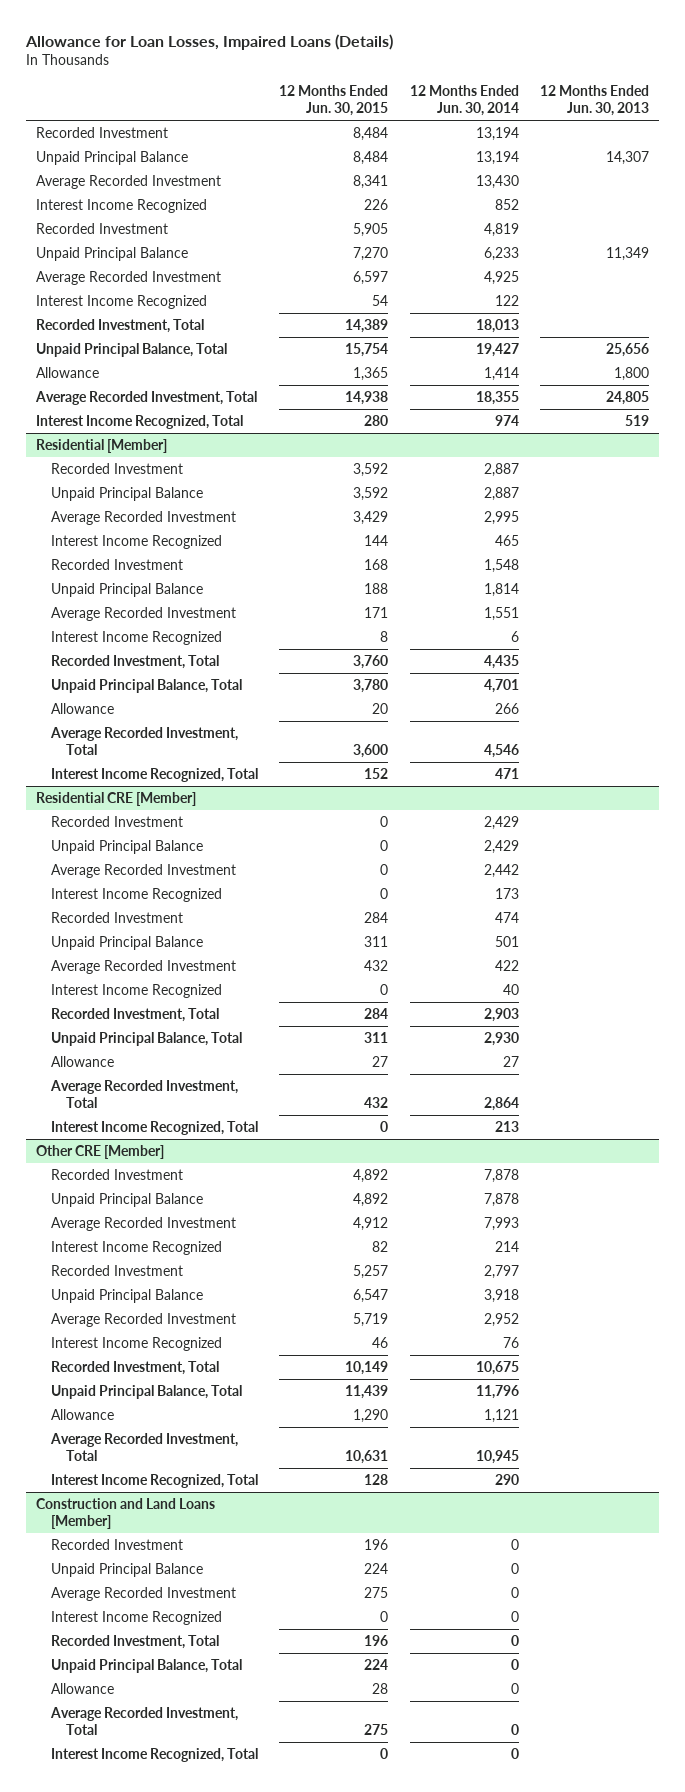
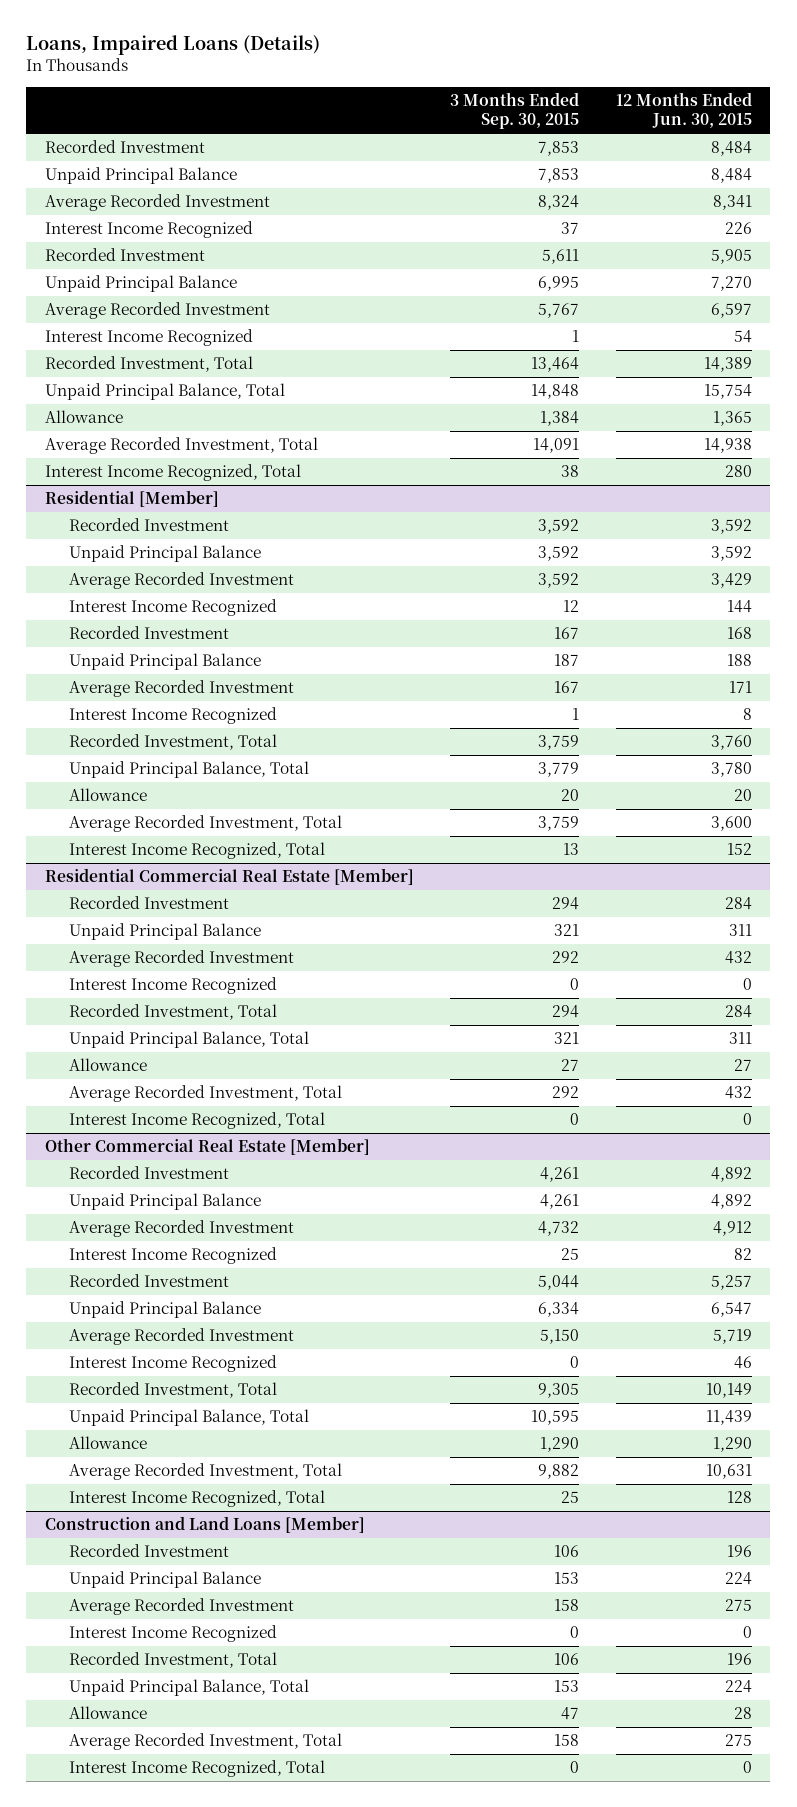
[24,34,393,51] Allowance for Loan Losses, Impaired Loans (Details) -> [26,35,321,56] Loans, Impaired Loans (Details)
[409,85,519,117] 12 Months Ended Jun. 30, 2014 -> none
[539,85,649,117] 12 Months Ended Jun. 30, 2013 -> none
none -> [450,91,580,130] 3 Months Ended Sep. 30, 2015
[51,815,184,827] Recorded Investment -> none
[51,839,204,854] Unpaid Principal Balance -> none
[51,863,237,878] Average Recorded Investment -> none
[51,887,223,902] Interest Income Recognized -> none
[36,791,197,806] Residential CRE [Member] -> [44,868,414,886] Residential Commercial Real Estate [Member]
[36,1144,165,1159] Other CRE [Member] -> [44,1138,370,1156] Other Commercial Real Estate [Member]

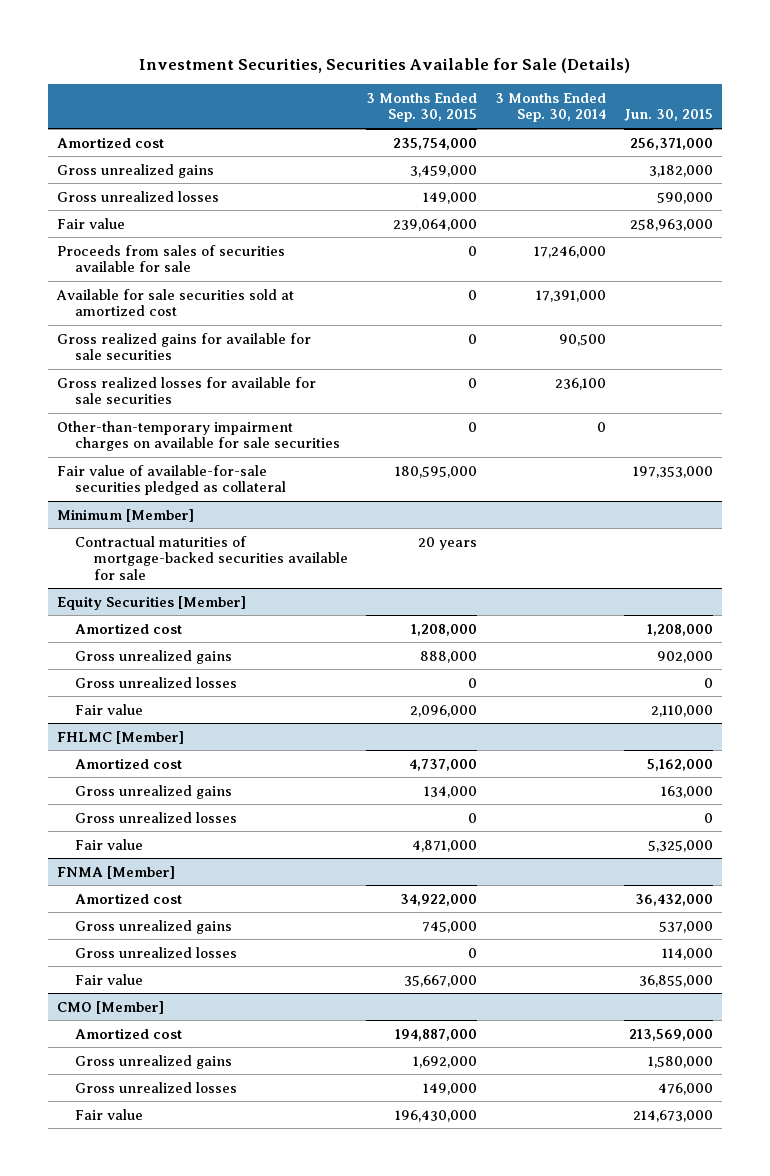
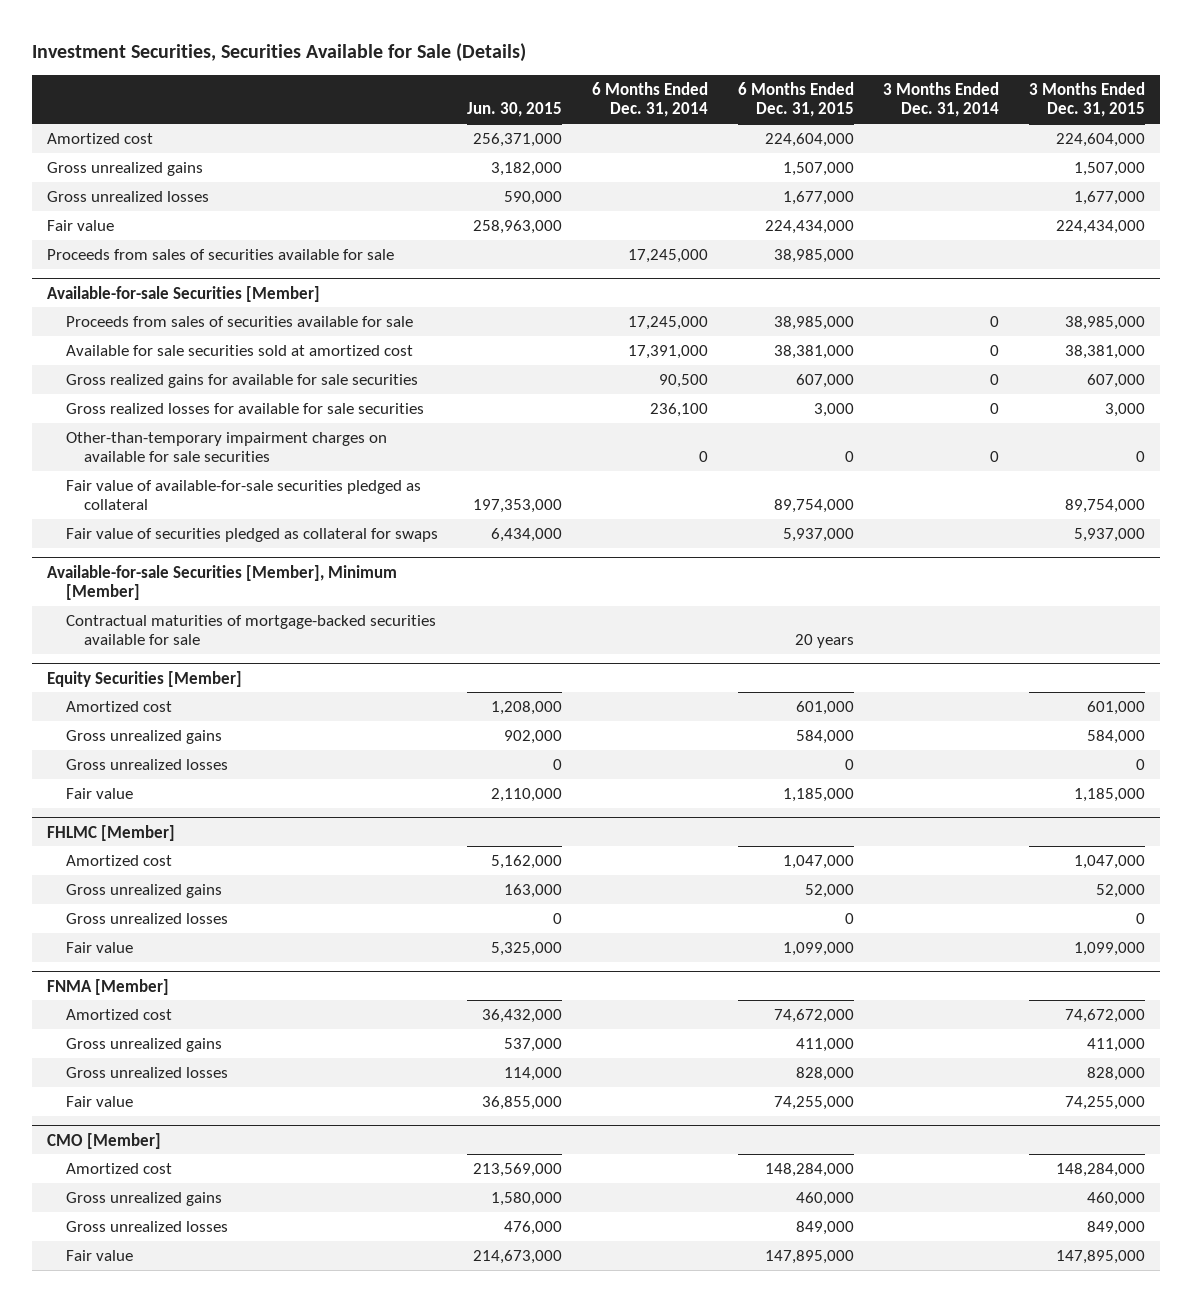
[365,92,477,123] 3 Months Ended Sep. 30, 2015 -> none
[494,92,606,123] 3 Months Ended Sep. 30, 2014 -> none
none -> [592,81,709,118] 6 Months Ended Dec. 31, 2014
none -> [737,81,854,118] 6 Months Ended Dec. 31, 2015
none -> [883,81,1000,118] 3 Months Ended Dec. 31, 2014
none -> [1029,81,1146,118] 3 Months Ended Dec. 31, 2015
none -> [46,285,320,302] Available-for-sale Securities [Member]
none -> [65,315,413,327] Proceeds from sales of securities available for sale
[56,508,194,522] Minimum [Member] -> none
none -> [65,527,438,542] Fair value of securities pledged as collateral for swaps
none -> [46,564,397,600] Available-for-sale Securities [Member], Minimum [Member]

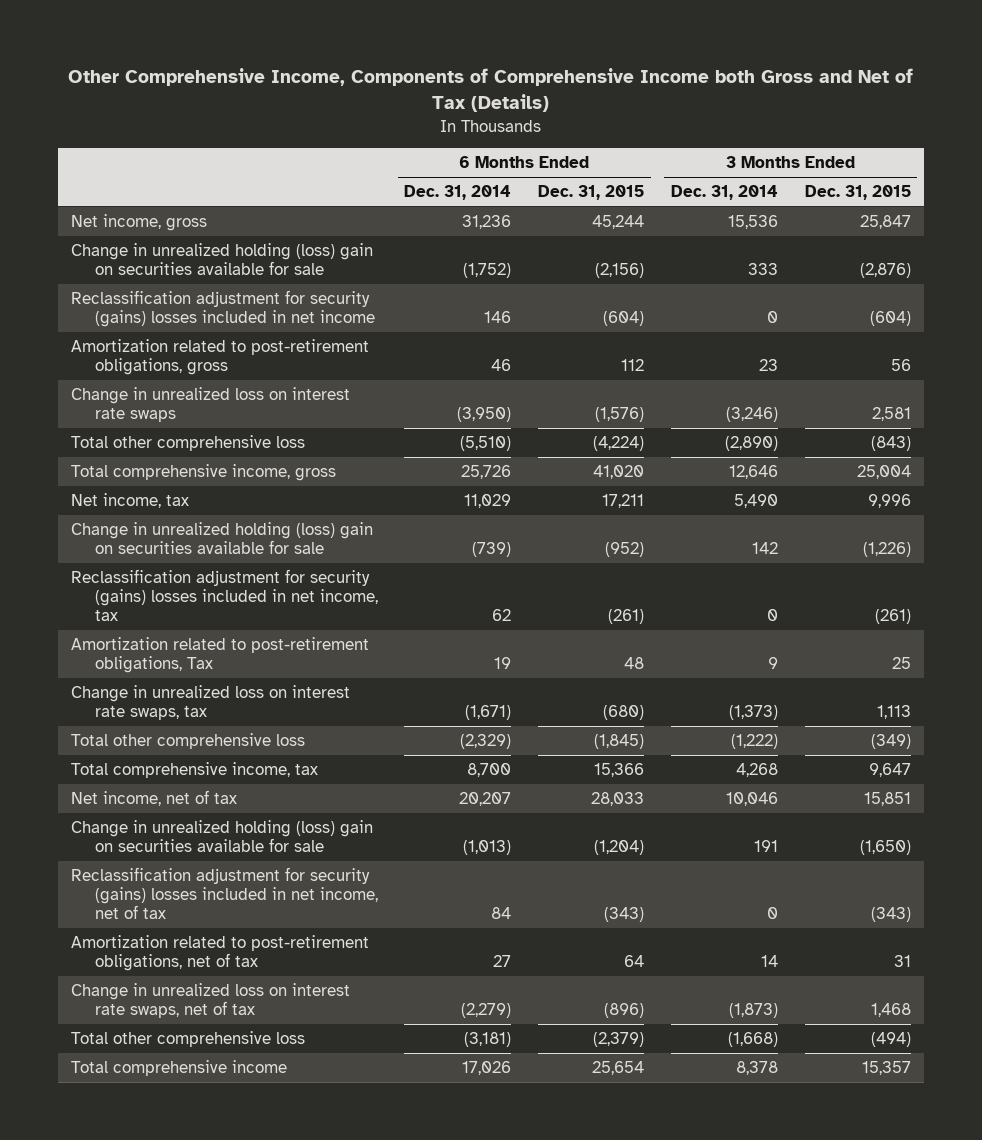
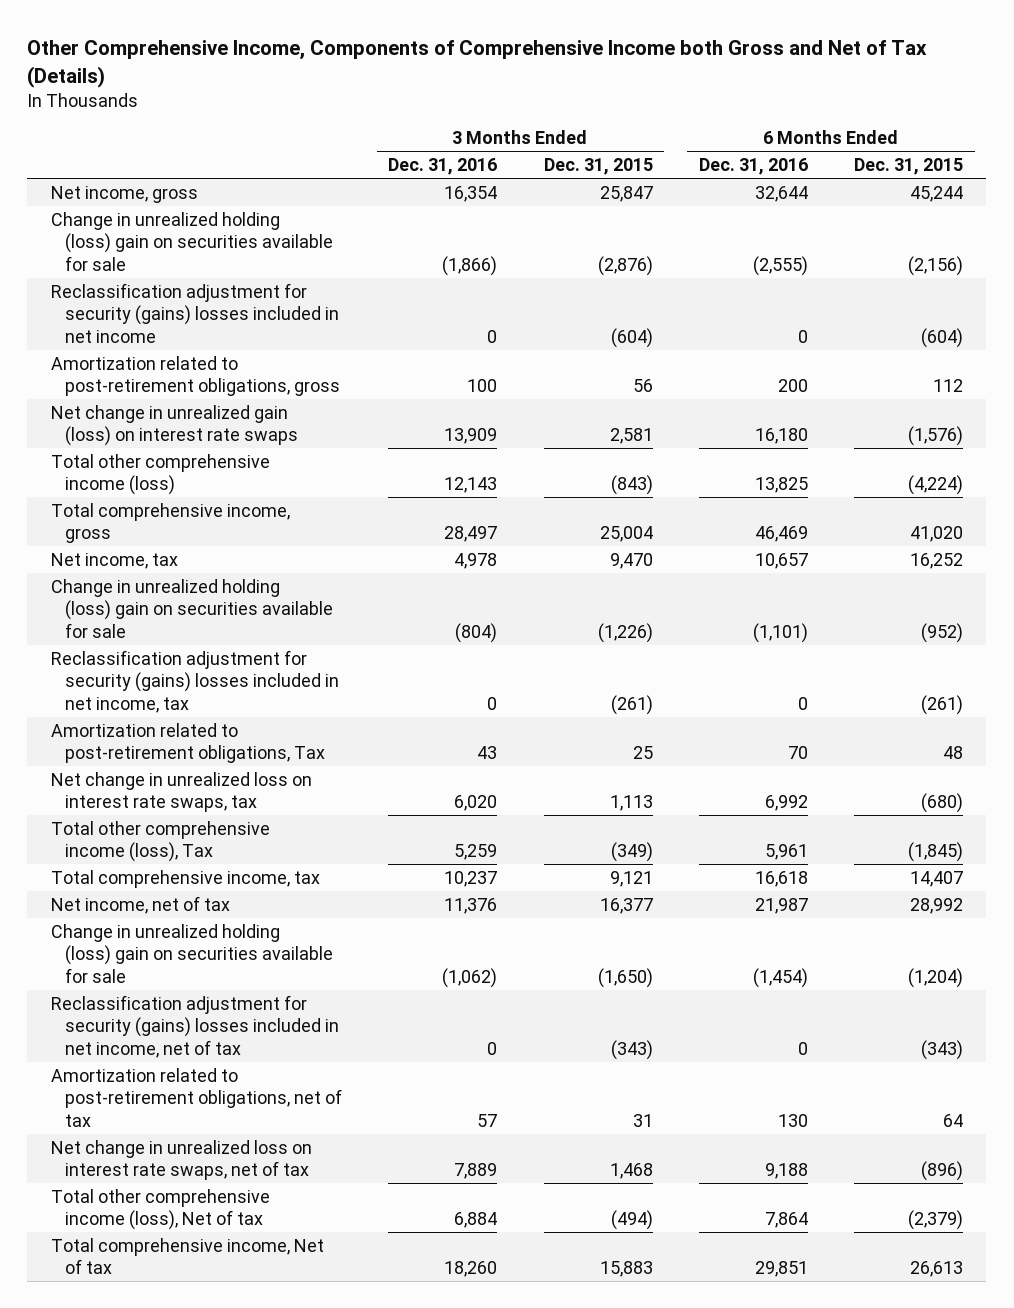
[404,185,512,201] Dec. 31, 2014 -> none
[670,185,778,201] Dec. 31, 2014 -> none
none -> [388,158,498,176] Dec. 31, 2016
none -> [698,158,808,176] Dec. 31, 2016
[71,386,351,423] Change in unrealized loss on interest rate swaps -> [50,404,299,447] Net change in unrealized gain (loss) on interest rate swaps
[71,434,306,451] Total other comprehensive loss -> [50,453,270,496] Total other comprehensive income (loss)
[602,493,645,508] 17,211 -> [909,552,963,569] 16,252
[867,493,911,508] 9,996 -> [609,552,653,569] 9,470
[71,684,351,721] Change in unrealized loss on interest rate swaps, tax -> [50,771,312,813] Net change in unrealized loss on interest rate swaps, tax
[71,732,306,749] Total other comprehensive loss -> [50,820,270,863] Total other comprehensive income (loss), Tax
[594,762,645,777] 15,366 -> [909,870,963,887] 14,407
[868,762,911,777] 9,647 -> [609,870,653,887] 9,121
[591,791,645,806] 28,033 -> [909,897,963,914] 28,992
[863,791,911,806] 15,851 -> [599,897,653,914] 16,377
[71,982,351,1019] Change in unrealized loss on interest rate swaps, net of tax -> [50,1139,312,1181] Net change in unrealized loss on interest rate swaps, net of tax
[71,1030,306,1047] Total other comprehensive loss -> [50,1188,270,1231] Total other comprehensive income (loss), Net of tax
[71,1059,288,1076] Total comprehensive income -> [50,1237,324,1275] Total comprehensive income, Net of tax
[592,1060,645,1075] 25,654 -> [909,1261,963,1278] 26,613
[861,1060,911,1075] 15,357 -> [599,1261,653,1278] 15,883

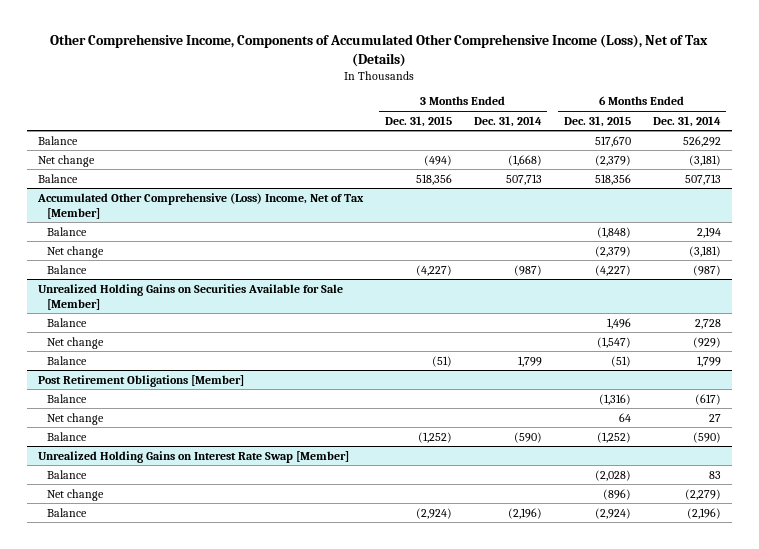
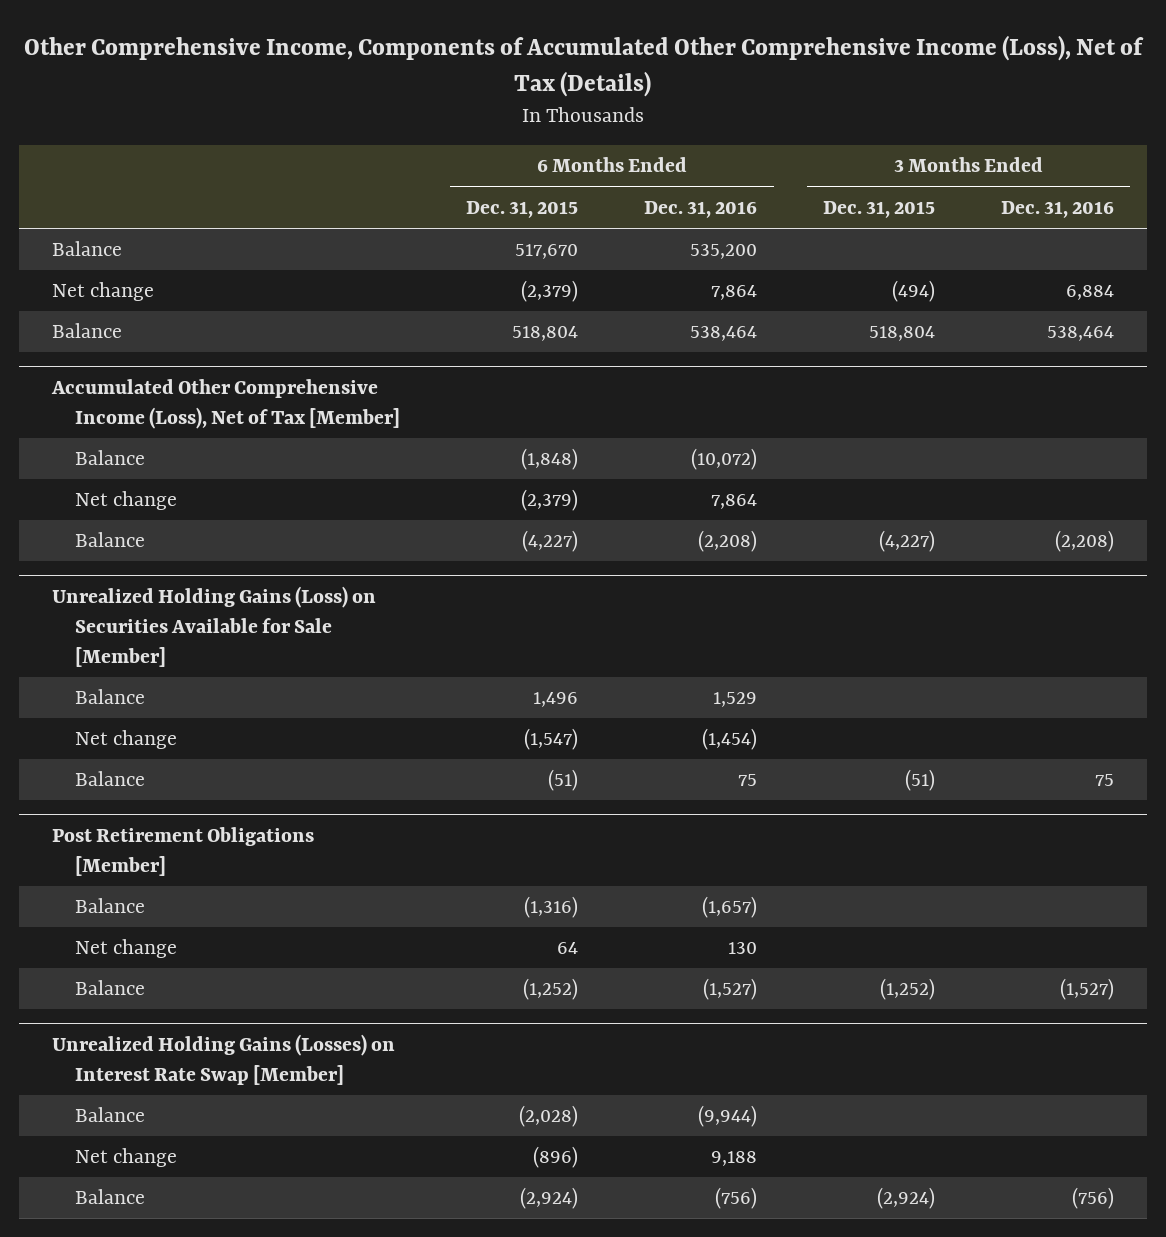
[473,115,542,127] Dec. 31, 2014 -> none
[652,115,721,127] Dec. 31, 2014 -> none
none -> [644,200,758,218] Dec. 31, 2016
none -> [1000,200,1114,218] Dec. 31, 2016
[415,173,452,185] 518,356 -> [869,326,936,342] 518,804
[594,173,631,185] 518,356 -> [512,326,579,342] 518,804
[36,192,364,219] Accumulated Other Comprehensive (Loss) Income, Net of Tax [Member] -> [51,379,401,430] Accumulated Other Comprehensive Income (Loss), Net of Tax [Member]
[37,283,343,310] Unrealized Holding Gains on Securities Available for Sale [Member] -> [52,586,377,668] Unrealized Holding Gains (Loss) on Securities Available for Sale [Member]
[37,450,349,463] Unrealized Holding Gains on Interest Rate Swap [Member] -> [52,1034,396,1086] Unrealized Holding Gains (Losses) on Interest Rate Swap [Member]

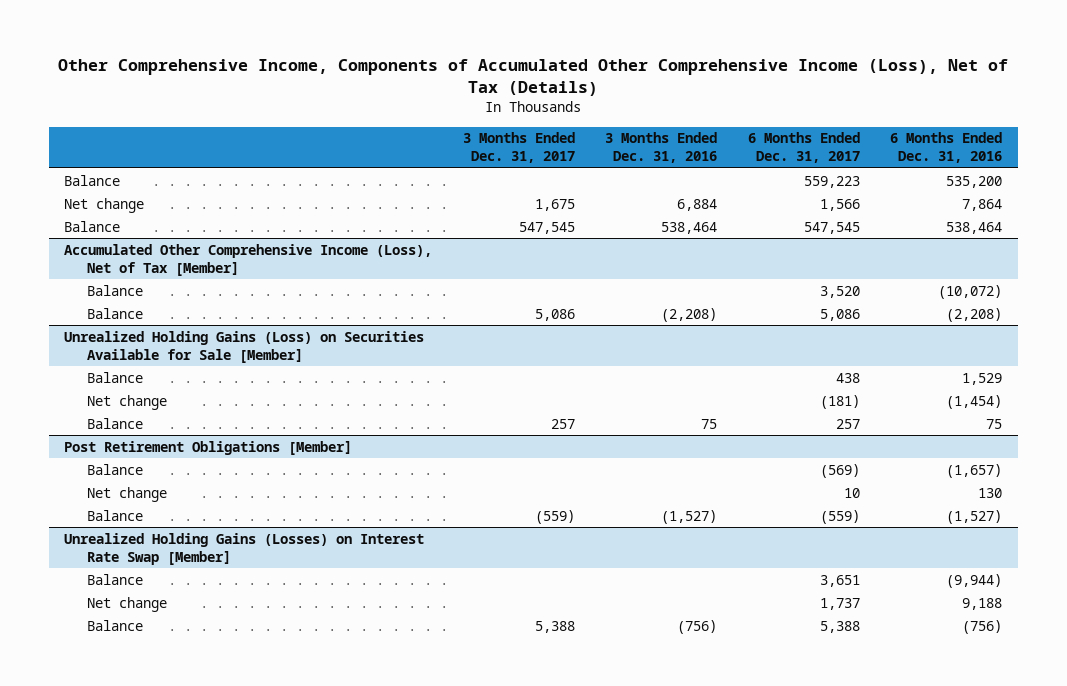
[466,200,579,218] Dec. 31, 2015 -> none
[823,200,936,218] Dec. 31, 2015 -> none
none -> [462,132,575,164] 3 Months Ended Dec. 31, 2017
none -> [747,132,860,164] 6 Months Ended Dec. 31, 2017
[75,491,178,511] Net change -> none

